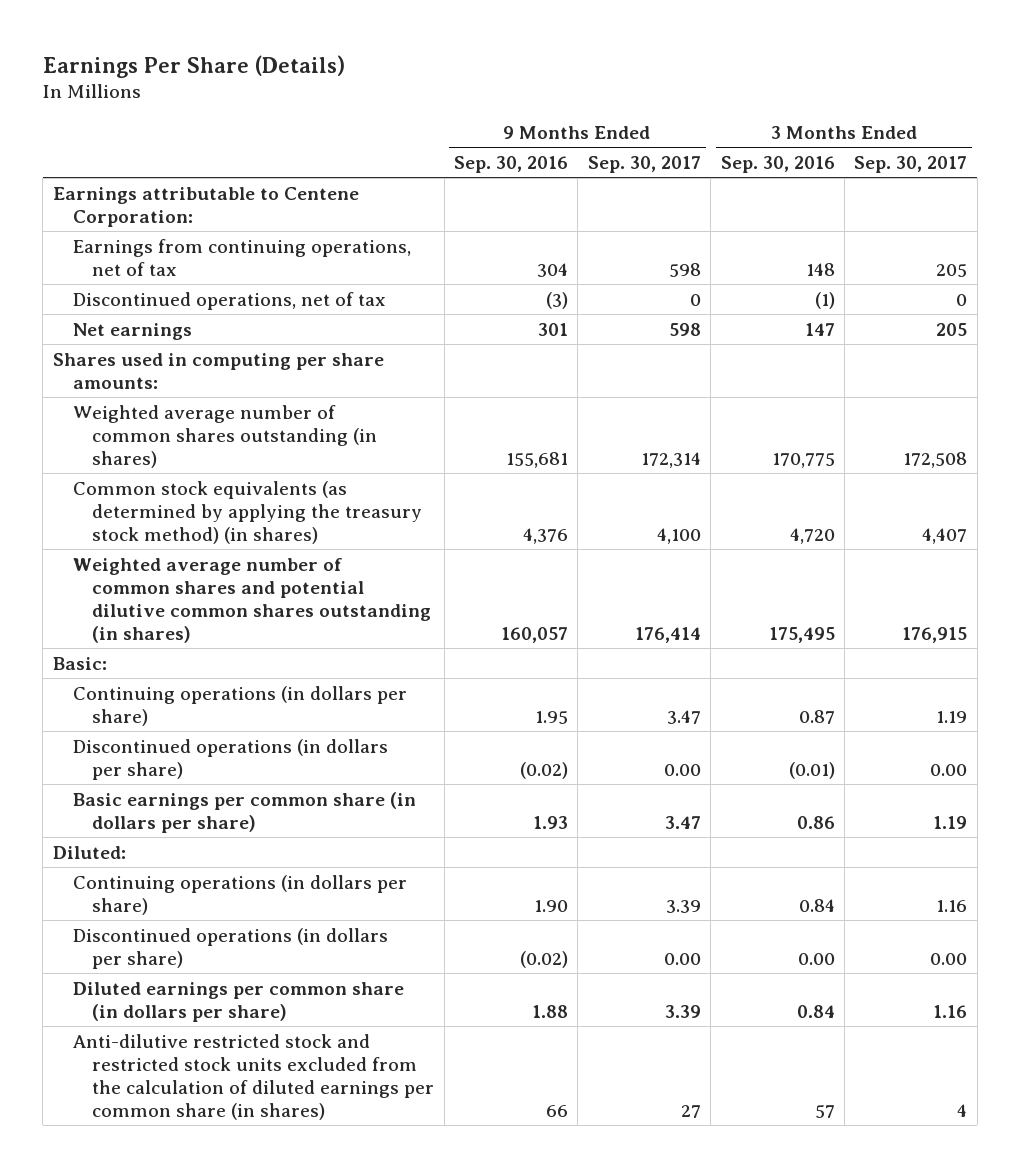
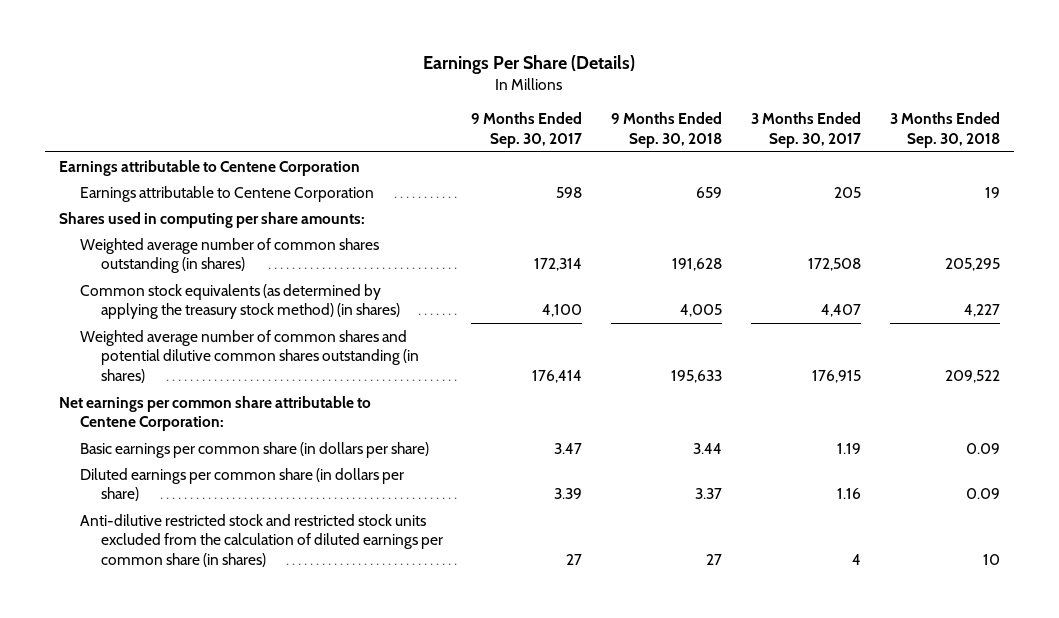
[454,155,569,173] Sep. 30, 2016 -> none
[720,155,835,173] Sep. 30, 2016 -> none
none -> [611,112,723,149] 9 Months Ended Sep. 30, 2018
none -> [889,112,1000,149] 3 Months Ended Sep. 30, 2018
[72,291,386,310] Discontinued operations, net of tax -> none
[72,322,192,340] Net earnings -> none
[52,186,359,227] Earnings attributable to Centene Corporation: -> [59,159,361,176] Earnings attributable to Centene Corporation
[72,238,411,276] Earnings from continuing operations, net of tax -> [79,185,374,202] Earnings attributable to Centene Corporation
[52,656,107,670] Basic: -> none
[72,685,407,726] Continuing operations (in dollars per share) -> none
[72,738,388,780] Discontinued operations (in dollars per share) -> none
none -> [59,395,372,432] Net earnings per common share attributable to Centene Corporation:
[52,845,126,859] Diluted: -> none
[72,874,407,915] Continuing operations (in dollars per share) -> none
[72,927,388,969] Discontinued operations (in dollars per share) -> none

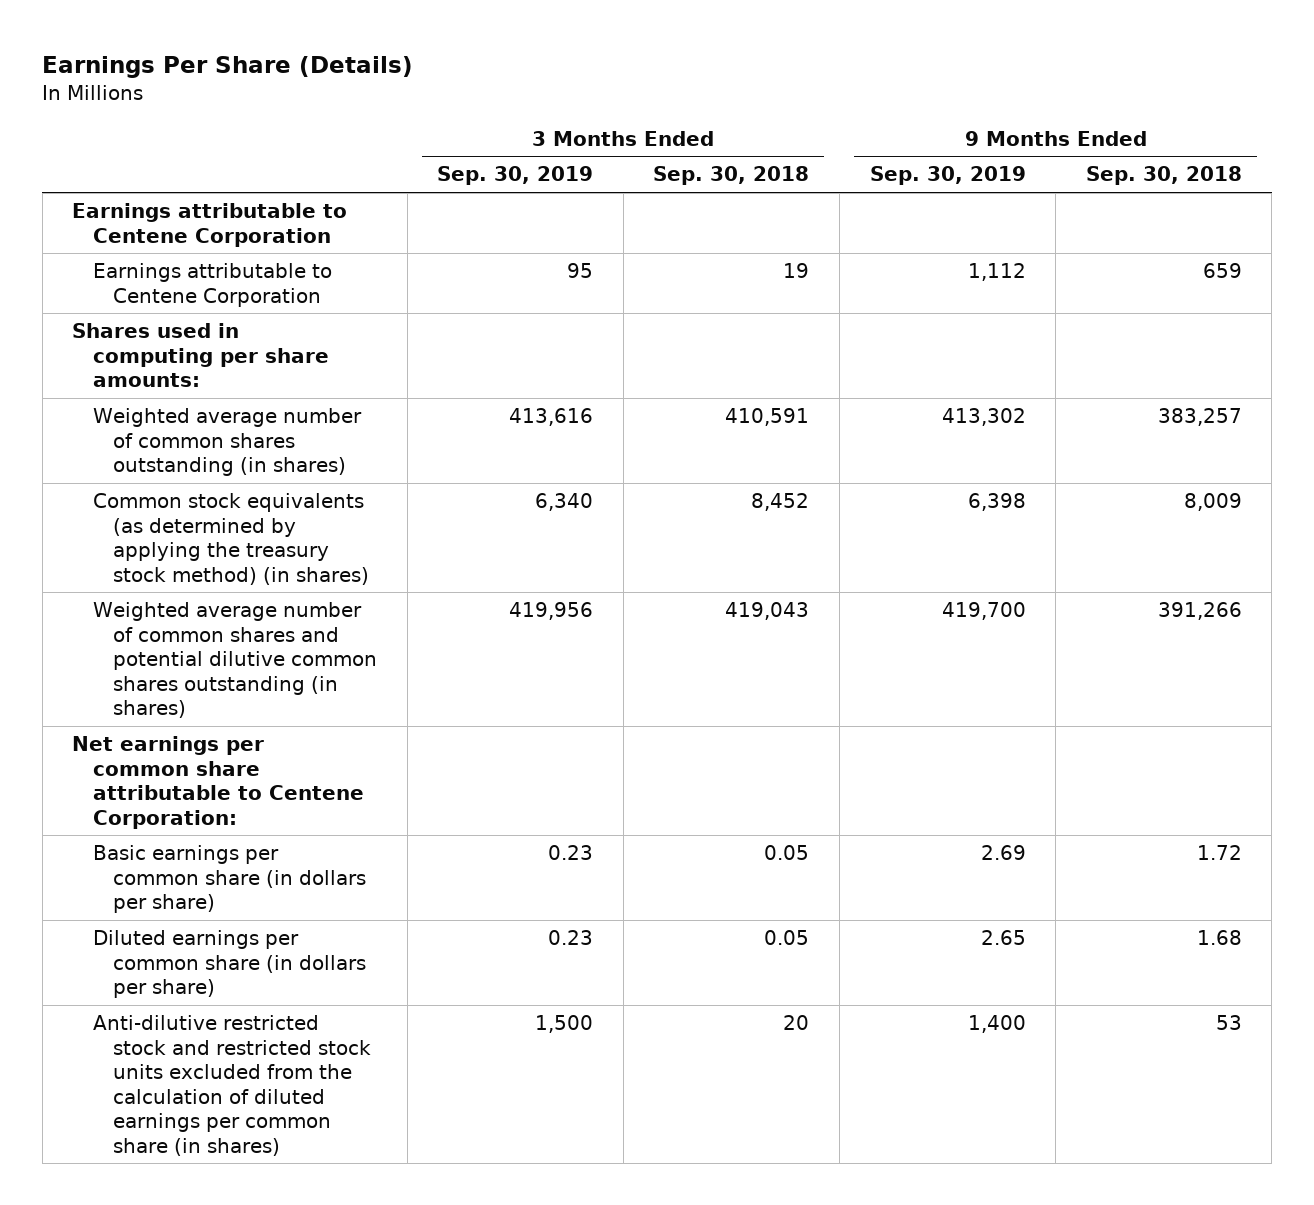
[471,112,583,149] 9 Months Ended Sep. 30, 2017 -> none
[751,112,862,149] 3 Months Ended Sep. 30, 2017 -> none
none -> [437,166,594,186] Sep. 30, 2019
none -> [869,166,1026,186] Sep. 30, 2019
[672,258,723,272] 191,628 -> [1157,408,1242,427] 383,257
[944,258,1000,272] 205,295 -> [725,408,810,427] 410,591
[680,304,723,318] 4,005 -> [1183,493,1242,512] 8,009
[963,304,1000,318] 4,227 -> [751,493,810,512] 8,452
[671,370,723,384] 195,633 -> [1157,602,1242,621] 391,266
[944,370,1000,384] 209,522 -> [725,602,810,621] 419,043
[693,442,723,454] 3.44 -> [1196,845,1242,861] 1.72
[965,442,1000,454] 0.09 -> [764,845,810,861] 0.05
[695,488,723,500] 3.37 -> [1196,930,1242,946] 1.68
[965,488,1000,500] 0.09 -> [764,930,810,946] 0.05
[706,554,723,566] 27 -> [1215,1015,1242,1031] 53
[982,554,1000,566] 10 -> [783,1015,810,1031] 20

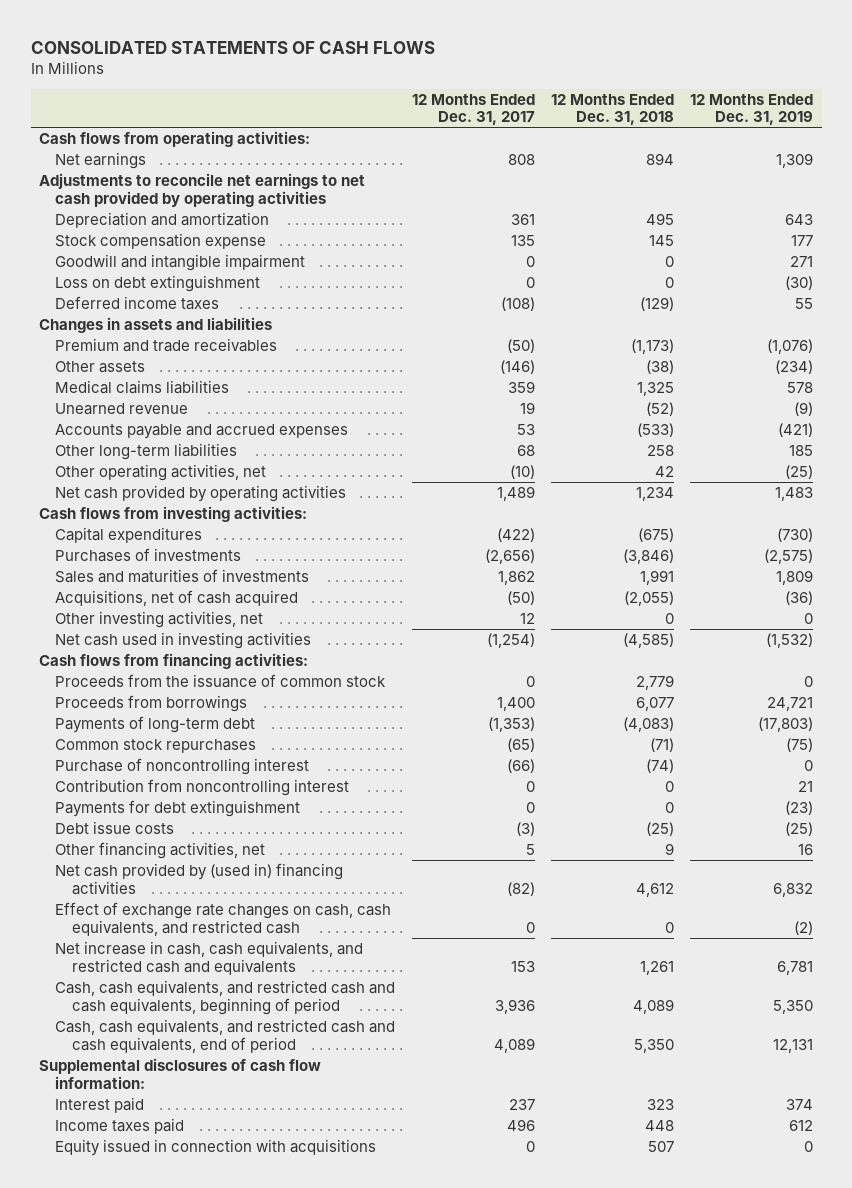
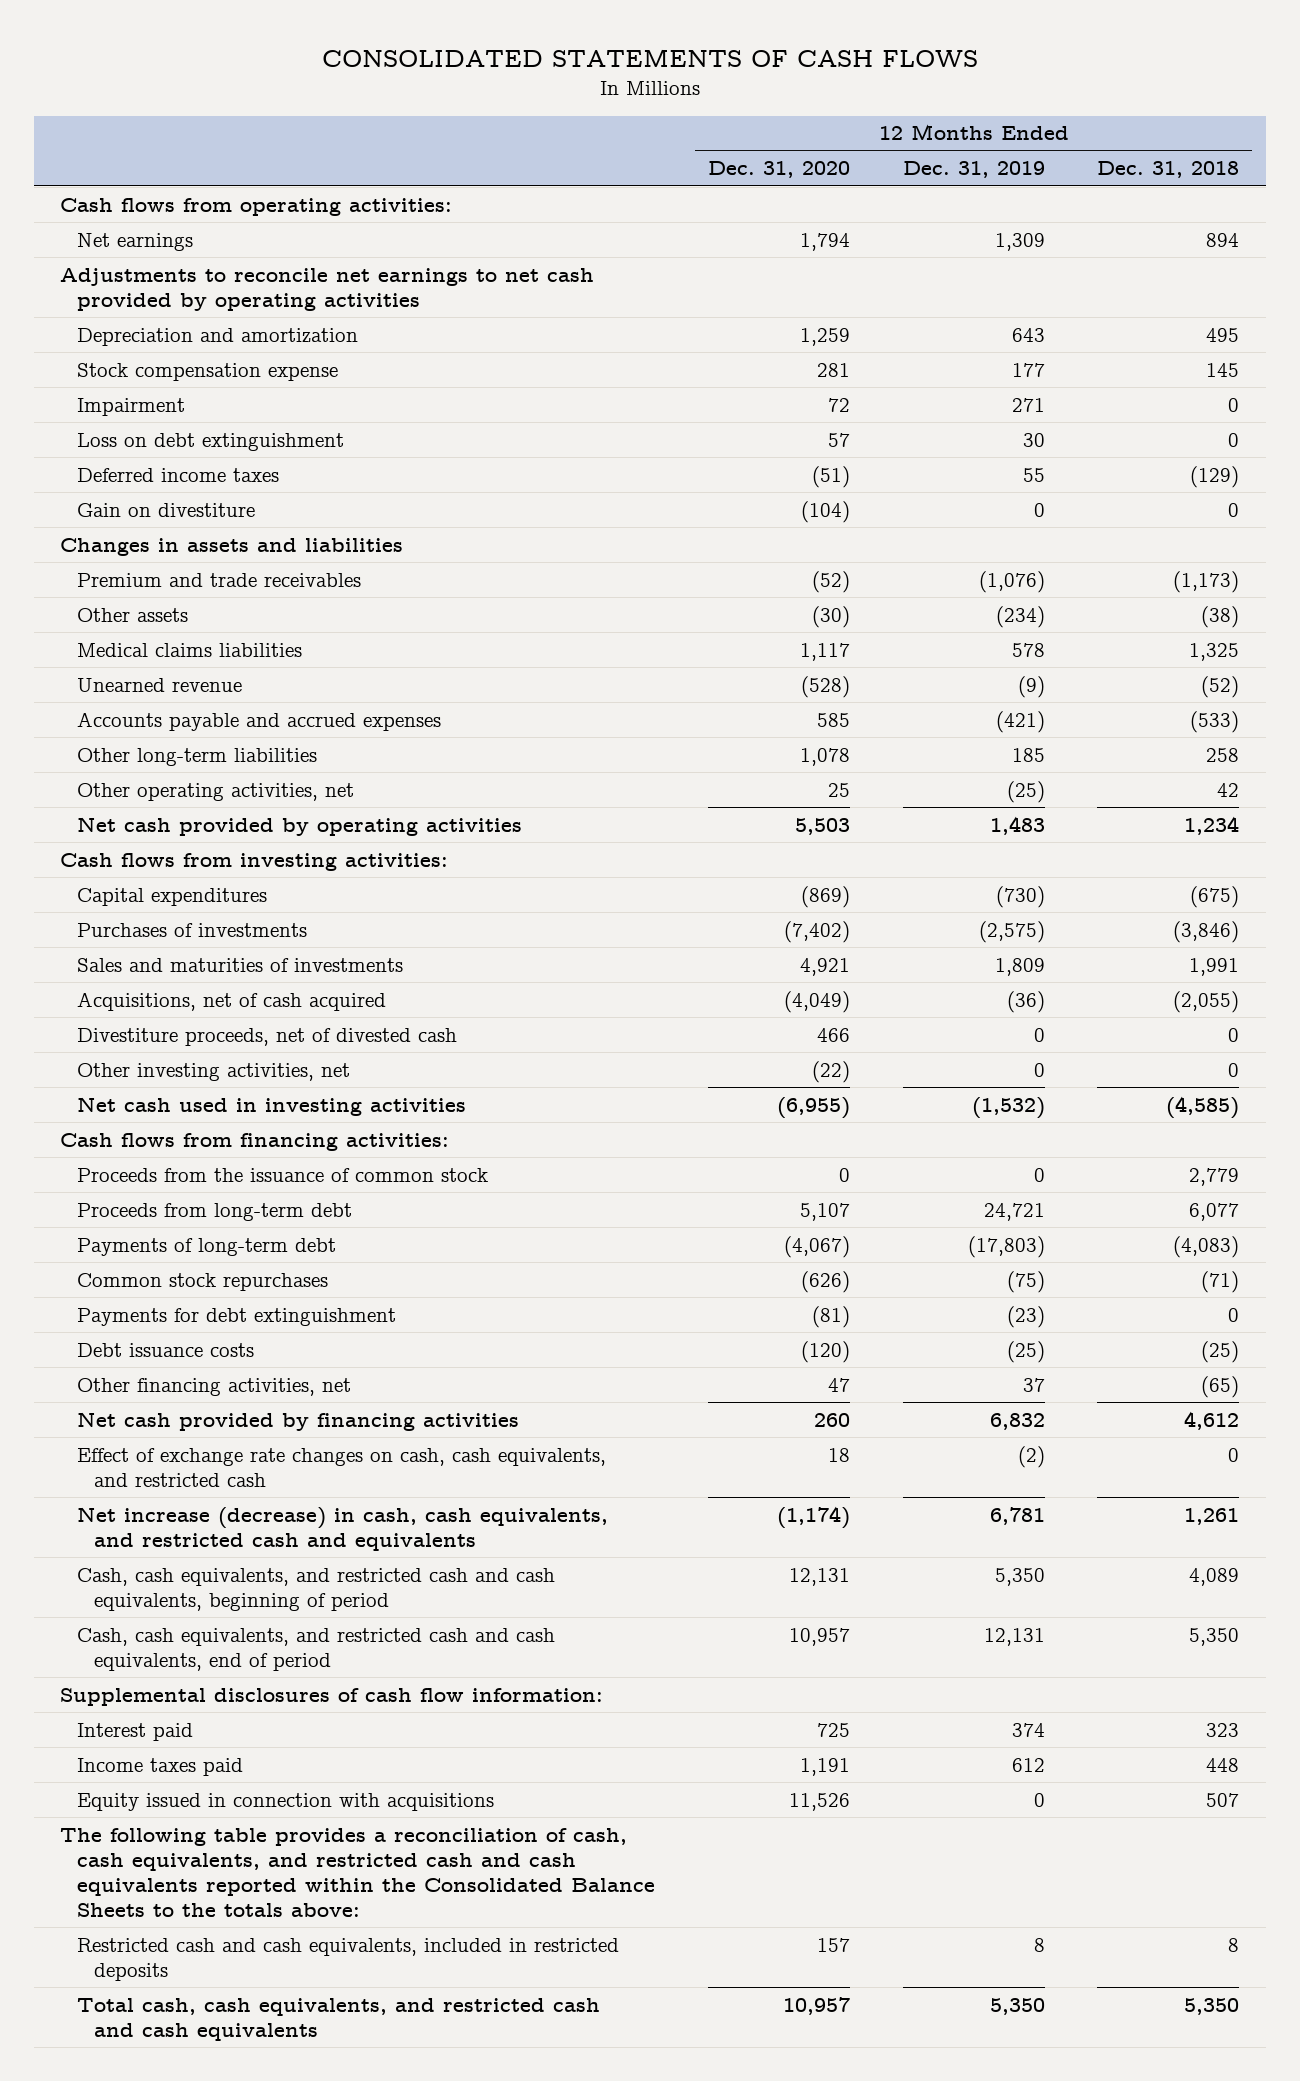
[411,93,535,126] 12 Months Ended Dec. 31, 2017 -> none
none -> [707,161,850,179] Dec. 31, 2020
[55,254,306,272] Goodwill and intangible impairment -> [77,397,186,416] Impairment
[785,276,814,291] (30) -> [1022,432,1045,447] 30
none -> [77,502,256,517] Gain on divestiture
none -> [77,1027,458,1046] Divestiture proceeds, net of divested cash
[55,695,248,713] Proceeds from borrowings -> [77,1202,353,1221] Proceeds from long-term debt
[55,758,310,776] Purchase of noncontrolling interest -> none
[55,779,350,797] Contribution from noncontrolling interest -> none
[55,821,175,835] Debt issue costs -> [77,1342,255,1357] Debt issuance costs
[664,843,674,856] 9 -> [1201,1375,1240,1398] (65)
[798,844,814,856] 16 -> [1022,1377,1045,1392] 37
[55,863,344,895] Net cash provided by (used in) financing activities -> [77,1411,520,1431] Net cash provided by financing activities
[55,941,364,975] Net increase in cash, cash equivalents, and restricted cash and equivalents -> [77,1506,609,1551] Net increase (decrease) in cash, cash equivalents, and restricted cash and equivalents
none -> [60,1827,656,1917] The following table provides a reconciliation of cash, cash equivalents, and restricted cash and cash equivalents reported within the Consolidated Balance Sheets to the totals above:
none -> [77,1937,620,1981] Restricted cash and cash equivalents, included in restricted deposits
none -> [77,1997,601,2041] Total cash, cash equivalents, and restricted cash and cash equivalents

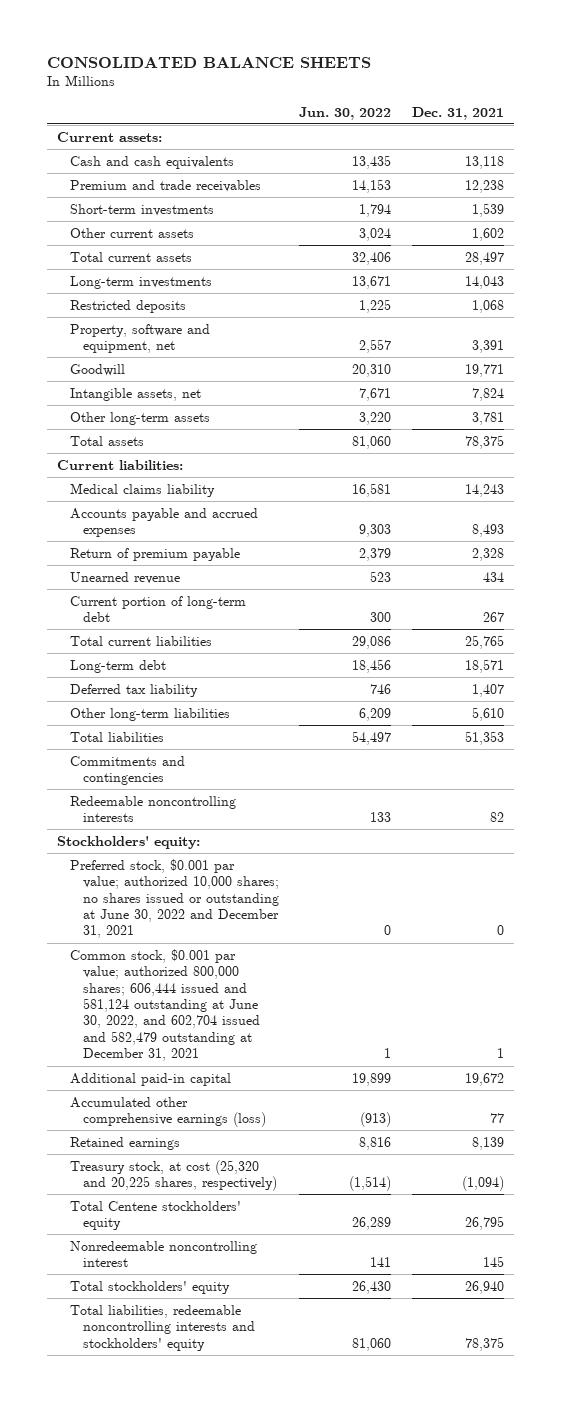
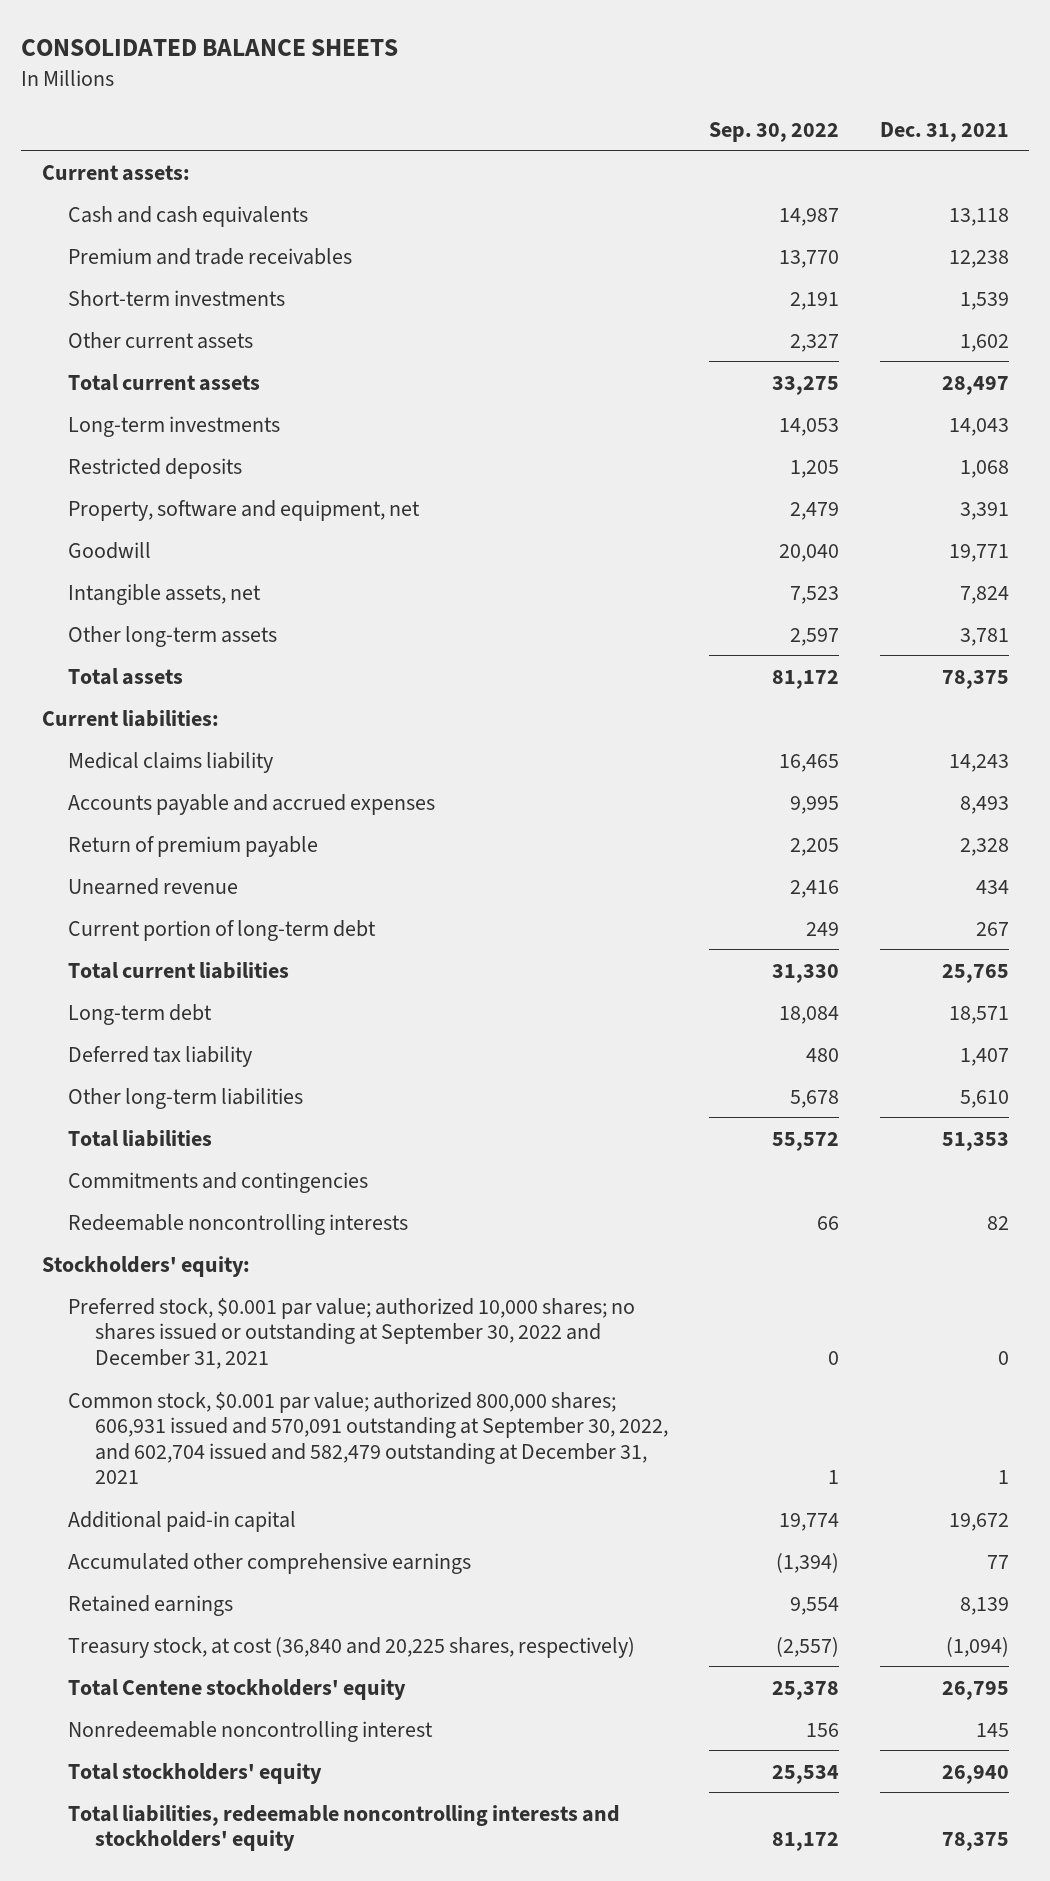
[299,106,392,120] Jun. 30, 2022 -> none
none -> [708,121,839,142] Sep. 30, 2022
[70,858,279,939] Preferred stock, $0.001 par value; authorized 10,000 shares; no shares issued or outstanding at June 30, 2022 and December 31, 2021 -> [68,1297,636,1369] Preferred stock, $0.001 par value; authorized 10,000 shares; no shares issued or outstanding at September 30, 2022 and December 31, 2021
[70,948,260,1062] Common stock, $0.001 par value; authorized 800,000 shares; 606,444 issued and 581,124 outstanding at June 30, 2022, and 602,704 issued and 582,479 outstanding at December 31, 2021 -> [68,1391,668,1485] Common stock, $0.001 par value; authorized 800,000 shares; 606,931 issued and 570,091 outstanding at September 30, 2022, and 602,704 issued and 582,479 outstanding at December 31, 2021
[70,1096,266,1128] Accumulated other comprehensive earnings (loss) -> [68,1552,472,1574] Accumulated other comprehensive earnings
[70,1159,277,1192] Treasury stock, at cost (25,320 and 20,225 shares, respectively) -> [68,1636,636,1658] Treasury stock, at cost (36,840 and 20,225 shares, respectively)

